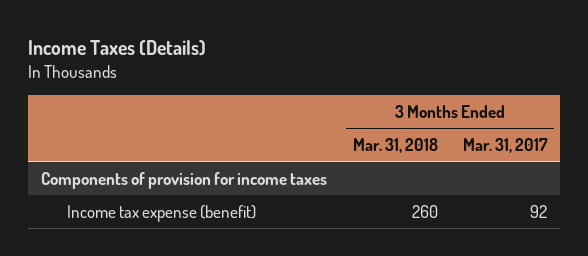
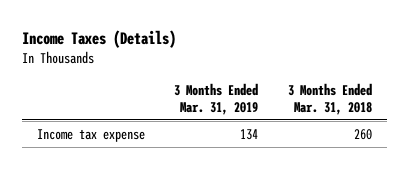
[463,137,549,153] Mar. 31, 2017 -> none
none -> [174,82,259,115] 3 Months Ended Mar. 31, 2019
[41,171,328,189] Components of provision for income taxes -> none
[67,204,257,222] Income tax expense (benefit) -> [36,128,145,142] Income tax expense

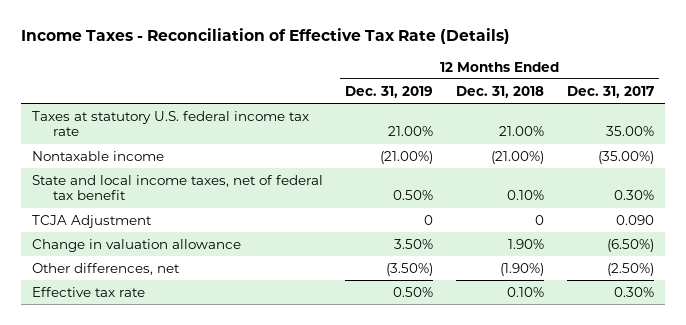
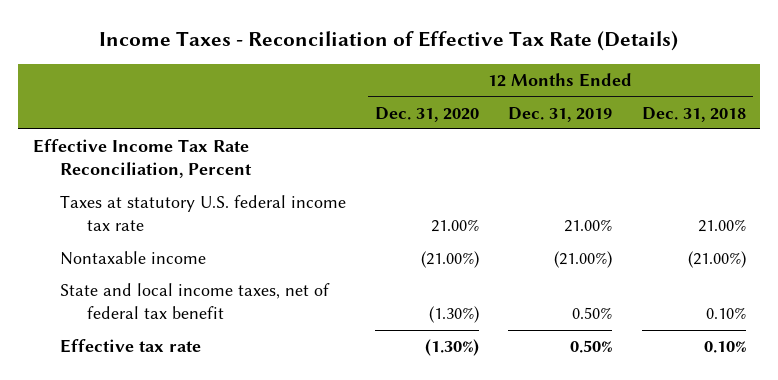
[566,85,654,98] Dec. 31, 2017 -> none
none -> [375,106,480,122] Dec. 31, 2020
none -> [32,139,252,179] Effective Income Tax Rate Reconciliation, Percent
[31,214,152,228] TCJA Adjustment -> none
[31,238,241,252] Change in valuation allowance -> none
[31,262,180,275] Other differences, net -> none

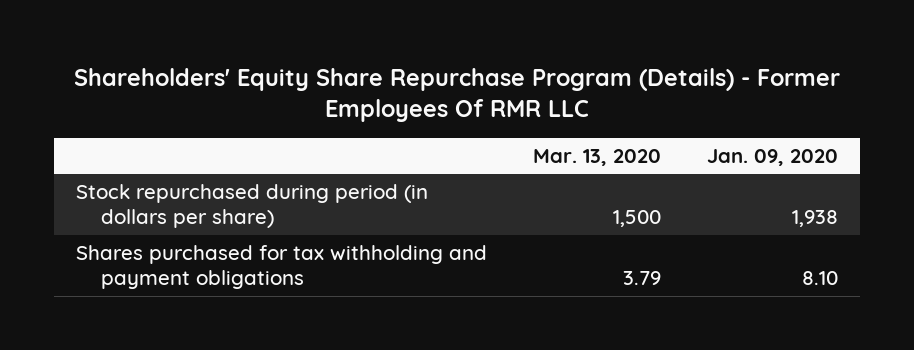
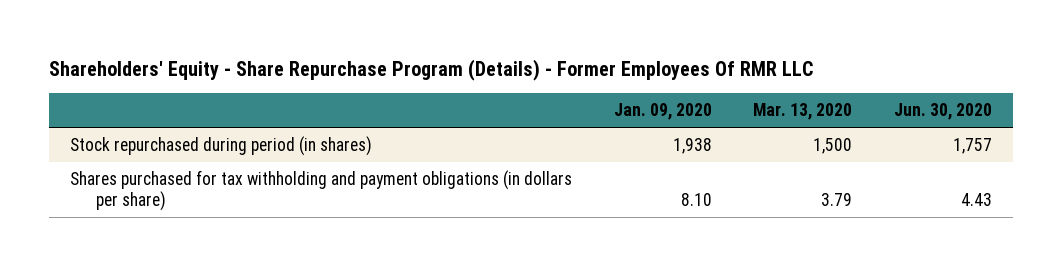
[74,67,841,123] Shareholders' Equity Share Repurchase Program (Details) - Former Employees Of RMR LLC -> [49,59,814,82] Shareholders' Equity - Share Repurchase Program (Details) - Former Employees Of RMR LLC
none -> [894,103,993,121] Jun. 30, 2020
[76,183,429,229] Stock repurchased during period (in dollars per share) -> [69,136,372,157] Stock repurchased during period (in shares)
[76,244,488,290] Shares purchased for tax withholding and payment obligations -> [69,170,572,212] Shares purchased for tax withholding and payment obligations (in dollars per share)

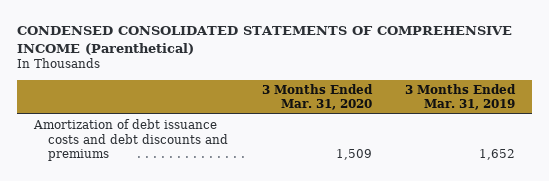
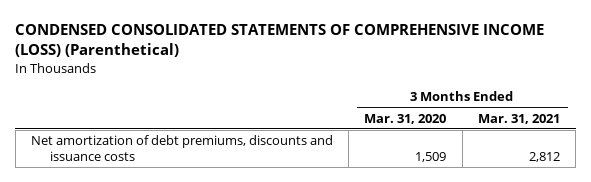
[17,25,513,55] CONDENSED CONSOLIDATED STATEMENTS OF COMPREHENSIVE INCOME (Parenthetical) -> [15,24,545,58] CONDENSED CONSOLIDATED STATEMENTS OF COMPREHENSIVE INCOME (LOSS) (Parenthetical)
[405,83,517,111] 3 Months Ended Mar. 31, 2019 -> none
none -> [477,113,560,124] Mar. 31, 2021
[32,119,229,161] Amortization of debt issuance costs and debt discounts and premiums -> [30,135,333,161] Net amortization of debt premiums, discounts and issuance costs

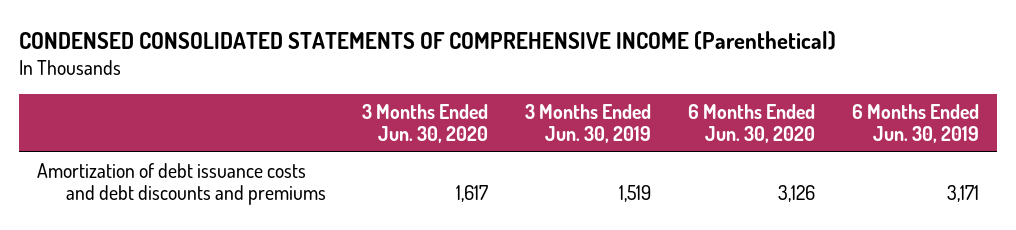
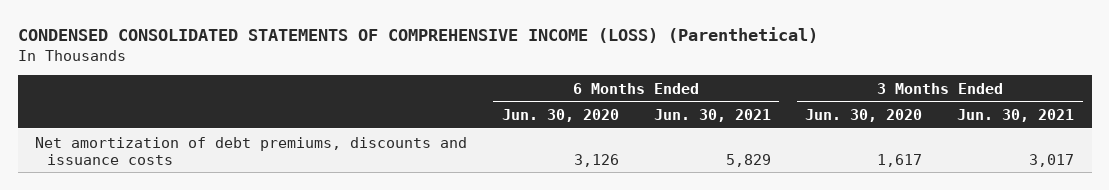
[18,30,836,50] CONDENSED CONSOLIDATED STATEMENTS OF COMPREHENSIVE INCOME (Parenthetical) -> [17,26,818,43] CONDENSED CONSOLIDATED STATEMENTS OF COMPREHENSIVE INCOME (LOSS) (Parenthetical)
[525,104,652,144] 3 Months Ended Jun. 30, 2019 -> none
[851,104,979,144] 6 Months Ended Jun. 30, 2019 -> none
none -> [653,109,771,123] Jun. 30, 2021
none -> [957,109,1075,123] Jun. 30, 2021
[37,162,326,206] Amortization of debt issuance costs and debt discounts and premiums -> [35,136,468,165] Net amortization of debt premiums, discounts and issuance costs

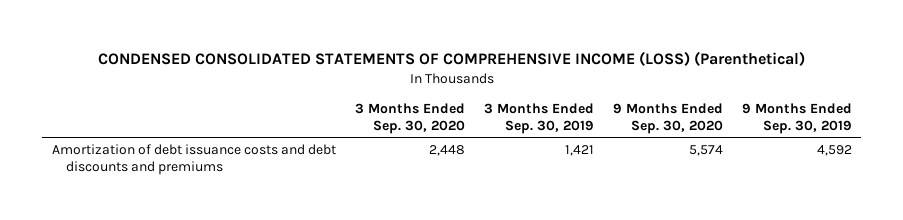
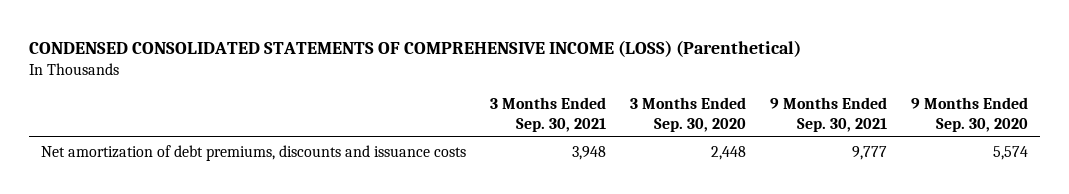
[483,102,594,135] 3 Months Ended Sep. 30, 2019 -> none
[741,102,852,135] 9 Months Ended Sep. 30, 2019 -> none
none -> [490,97,607,132] 3 Months Ended Sep. 30, 2021
none -> [770,97,888,132] 9 Months Ended Sep. 30, 2021
[51,143,336,176] Amortization of debt issuance costs and debt discounts and premiums -> [41,144,467,161] Net amortization of debt premiums, discounts and issuance costs

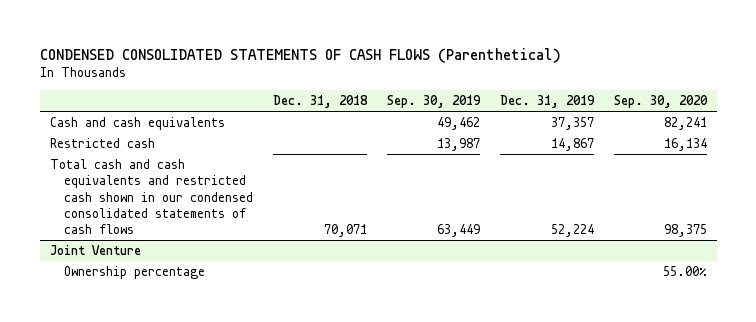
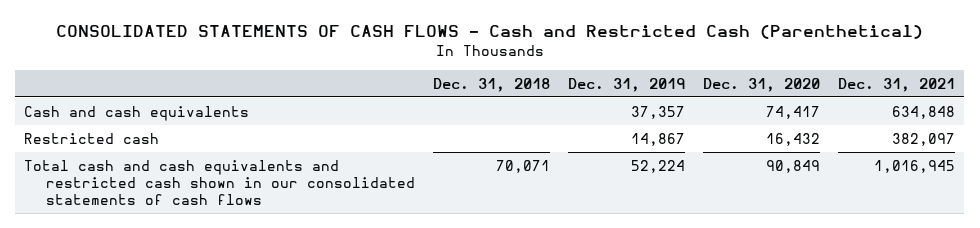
[39,47,561,63] CONDENSED CONSOLIDATED STATEMENTS OF CASH FLOWS (Parenthetical) -> [55,25,923,40] CONSOLIDATED STATEMENTS OF CASH FLOWS - Cash and Restricted Cash (Parenthetical)
[387,94,482,108] Sep. 30, 2019 -> none
[613,94,708,108] Sep. 30, 2020 -> none
none -> [703,77,821,92] Dec. 31, 2020
none -> [838,77,956,92] Dec. 31, 2021
[49,245,141,256] Joint Venture -> none
[64,266,206,280] Ownership percentage -> none
[49,159,254,235] Total cash and cash equivalents and restricted cash shown in our condensed consolidated statements of cash flows -> [24,159,415,206] Total cash and cash equivalents and restricted cash shown in our consolidated statements of cash flows

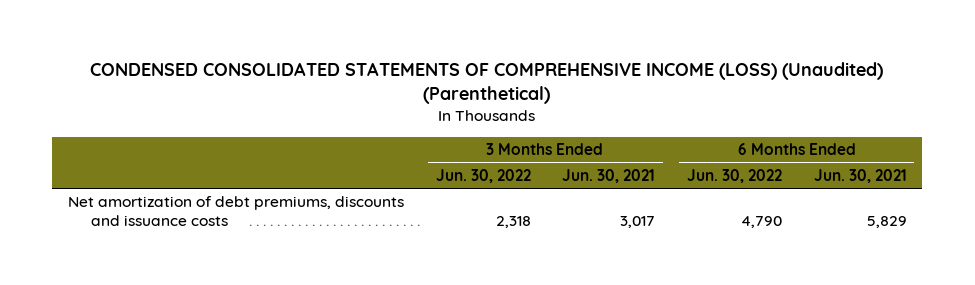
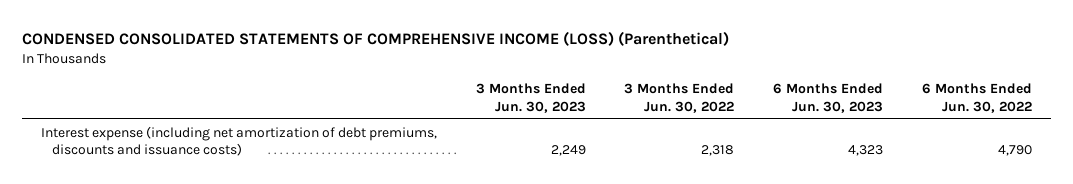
[90,62,884,105] CONDENSED CONSOLIDATED STATEMENTS OF COMPREHENSIVE INCOME (LOSS) (Unaudited) (Parenthetical) -> [22,30,730,46] CONDENSED CONSOLIDATED STATEMENTS OF COMPREHENSIVE INCOME (LOSS) (Parenthetical)
[562,168,656,183] Jun. 30, 2021 -> none
[813,168,907,183] Jun. 30, 2021 -> none
none -> [475,83,586,113] 3 Months Ended Jun. 30, 2023
none -> [772,83,883,113] 6 Months Ended Jun. 30, 2023
[68,196,405,226] Net amortization of debt premiums, discounts and issuance costs -> [41,125,438,157] Interest expense (including net amortization of debt premiums, discounts and issuance costs)

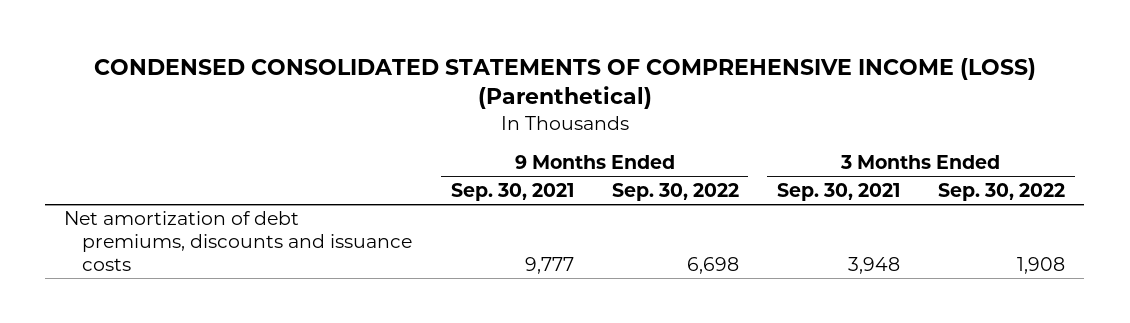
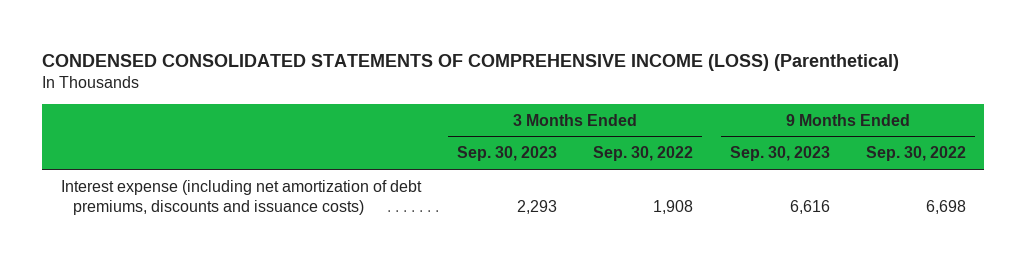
[450,182,574,201] Sep. 30, 2021 -> none
[777,182,901,201] Sep. 30, 2021 -> none
none -> [456,146,557,162] Sep. 30, 2023
none -> [729,146,830,162] Sep. 30, 2023
[64,211,413,271] Net amortization of debt premiums, discounts and issuance costs -> [60,179,422,215] Interest expense (including net amortization of debt premiums, discounts and issuance costs)

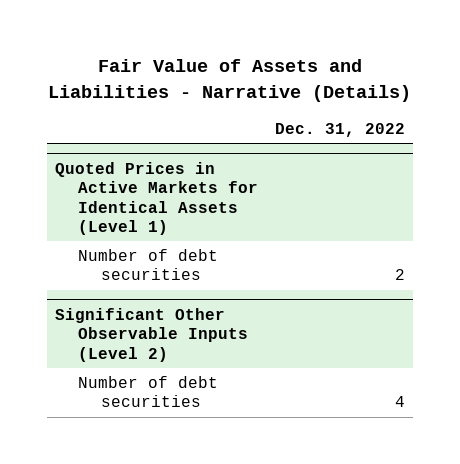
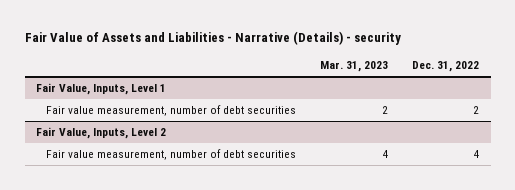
[48,59,412,102] Fair Value of Assets and Liabilities - Narrative (Details) -> [24,31,401,46] Fair Value of Assets and Liabilities - Narrative (Details) - security
none -> [320,60,389,72] Mar. 31, 2023
[55,161,259,235] Quoted Prices in Active Markets for Identical Assets (Level 1) -> [36,83,167,96] Fair Value, Inputs, Level 1
[78,248,219,281] Number of debt securities -> [46,105,297,117] Fair value measurement, number of debt securities
[55,307,249,362] Significant Other Observable Inputs (Level 2) -> [36,127,167,140] Fair Value, Inputs, Level 2
[78,375,219,408] Number of debt securities -> [46,149,297,161] Fair value measurement, number of debt securities

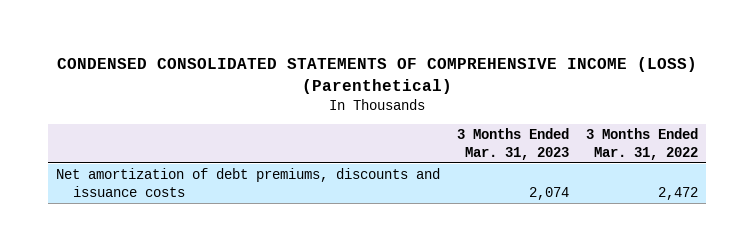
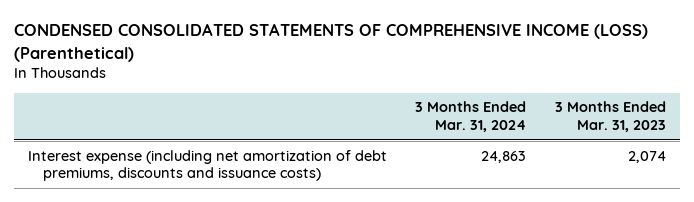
[586,127,699,160] 3 Months Ended Mar. 31, 2022 -> none
none -> [415,101,527,133] 3 Months Ended Mar. 31, 2024
[56,168,441,197] Net amortization of debt premiums, discounts and issuance costs -> [28,149,388,182] Interest expense (including net amortization of debt premiums, discounts and issuance costs)

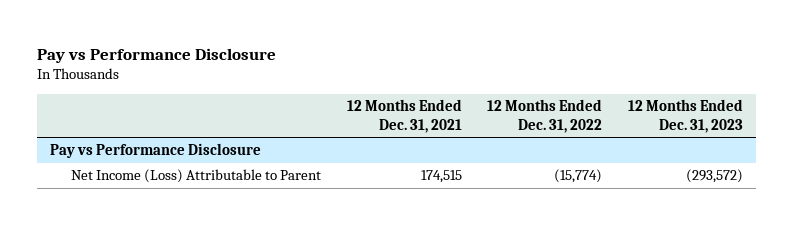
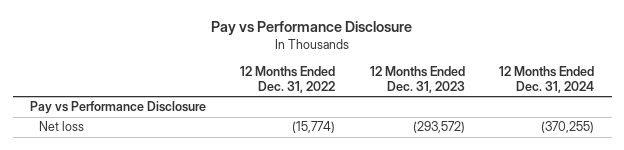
[346,99,462,133] 12 Months Ended Dec. 31, 2021 -> none
none -> [499,65,595,93] 12 Months Ended Dec. 31, 2024
[71,169,322,184] Net Income (Loss) Attributable to Parent -> [39,121,85,132] Net loss

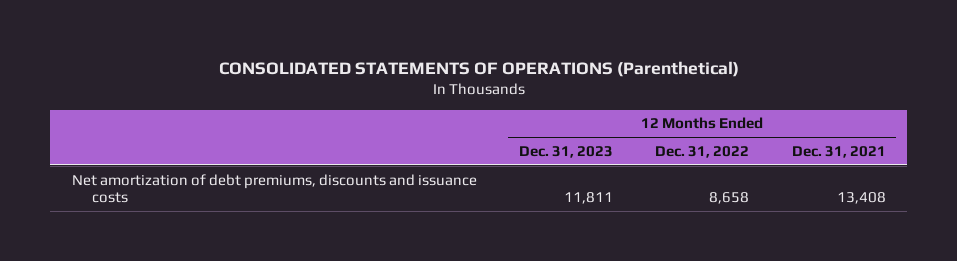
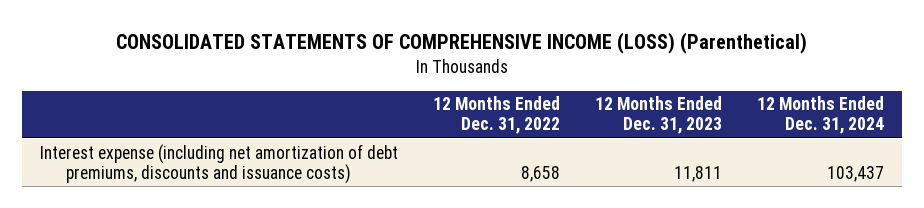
[218,60,739,77] CONSOLIDATED STATEMENTS OF OPERATIONS (Parenthetical) -> [115,32,807,55] CONSOLIDATED STATEMENTS OF COMPREHENSIVE INCOME (LOSS) (Parenthetical)
[791,145,886,158] Dec. 31, 2021 -> none
none -> [757,96,885,135] 12 Months Ended Dec. 31, 2024
[71,173,477,204] Net amortization of debt premiums, discounts and issuance costs -> [39,143,398,184] Interest expense (including net amortization of debt premiums, discounts and issuance costs)

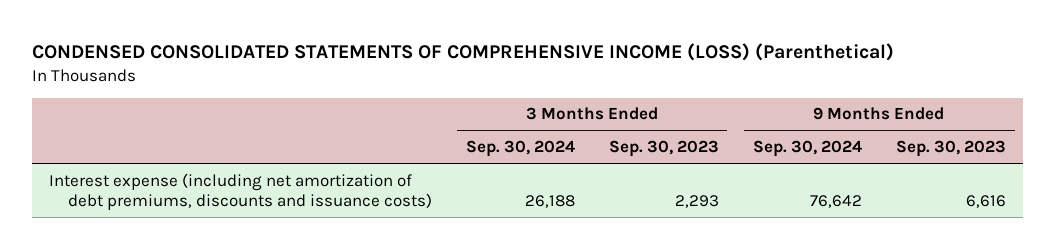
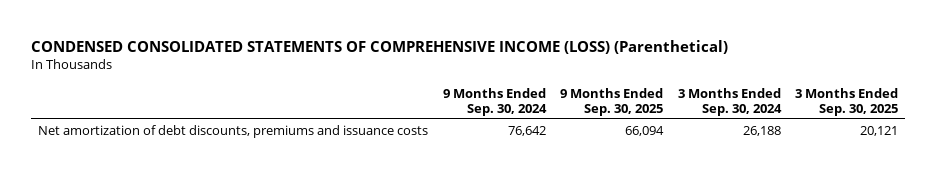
[608,140,719,158] Sep. 30, 2023 -> none
[896,140,1007,158] Sep. 30, 2023 -> none
none -> [560,87,664,116] 9 Months Ended Sep. 30, 2025
none -> [795,87,899,116] 3 Months Ended Sep. 30, 2025
[49,172,432,210] Interest expense (including net amortization of debt premiums, discounts and issuance costs) -> [38,124,429,138] Net amortization of debt discounts, premiums and issuance costs

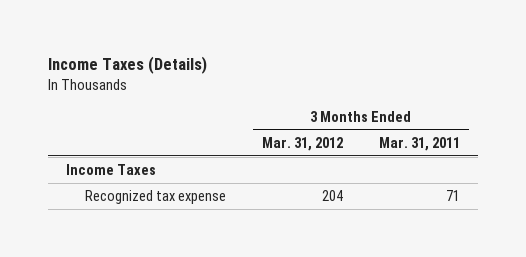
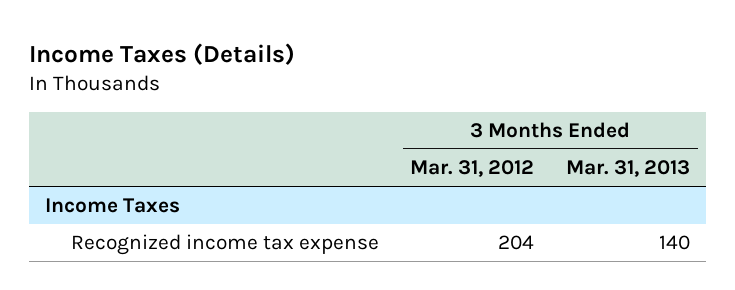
[378,136,460,151] Mar. 31, 2011 -> none
none -> [565,160,690,178] Mar. 31, 2013
[84,190,226,205] Recognized tax expense -> [71,234,380,256] Recognized income tax expense

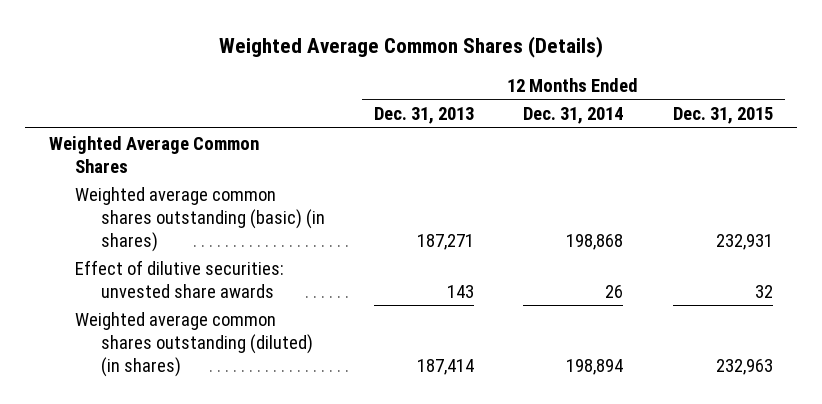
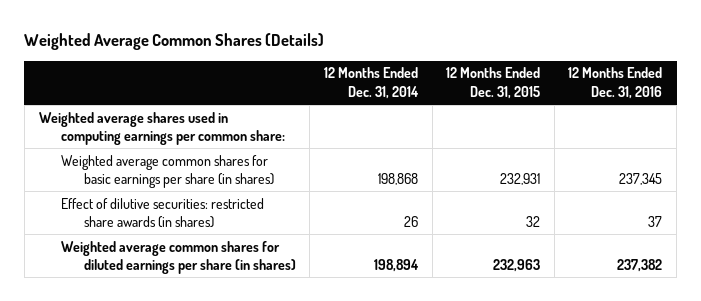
[374,107,475,125] Dec. 31, 2013 -> none
none -> [568,67,663,99] 12 Months Ended Dec. 31, 2016
[49,135,260,173] Weighted Average Common Shares -> none
none -> [38,111,286,146] Weighted average shares used in computing earnings per common share:
[74,186,325,252] Weighted average common shares outstanding (basic) (in shares) -> [61,154,274,189] Weighted average common shares for basic earnings per share (in shares)
[74,259,284,298] Effect of dilutive securities: unvested share awards -> [61,197,265,229] Effect of dilutive securities: restricted share awards (in shares)
[74,311,313,377] Weighted average common shares outstanding (diluted) (in shares) -> [61,240,296,275] Weighted average common shares for diluted earnings per share (in shares)

